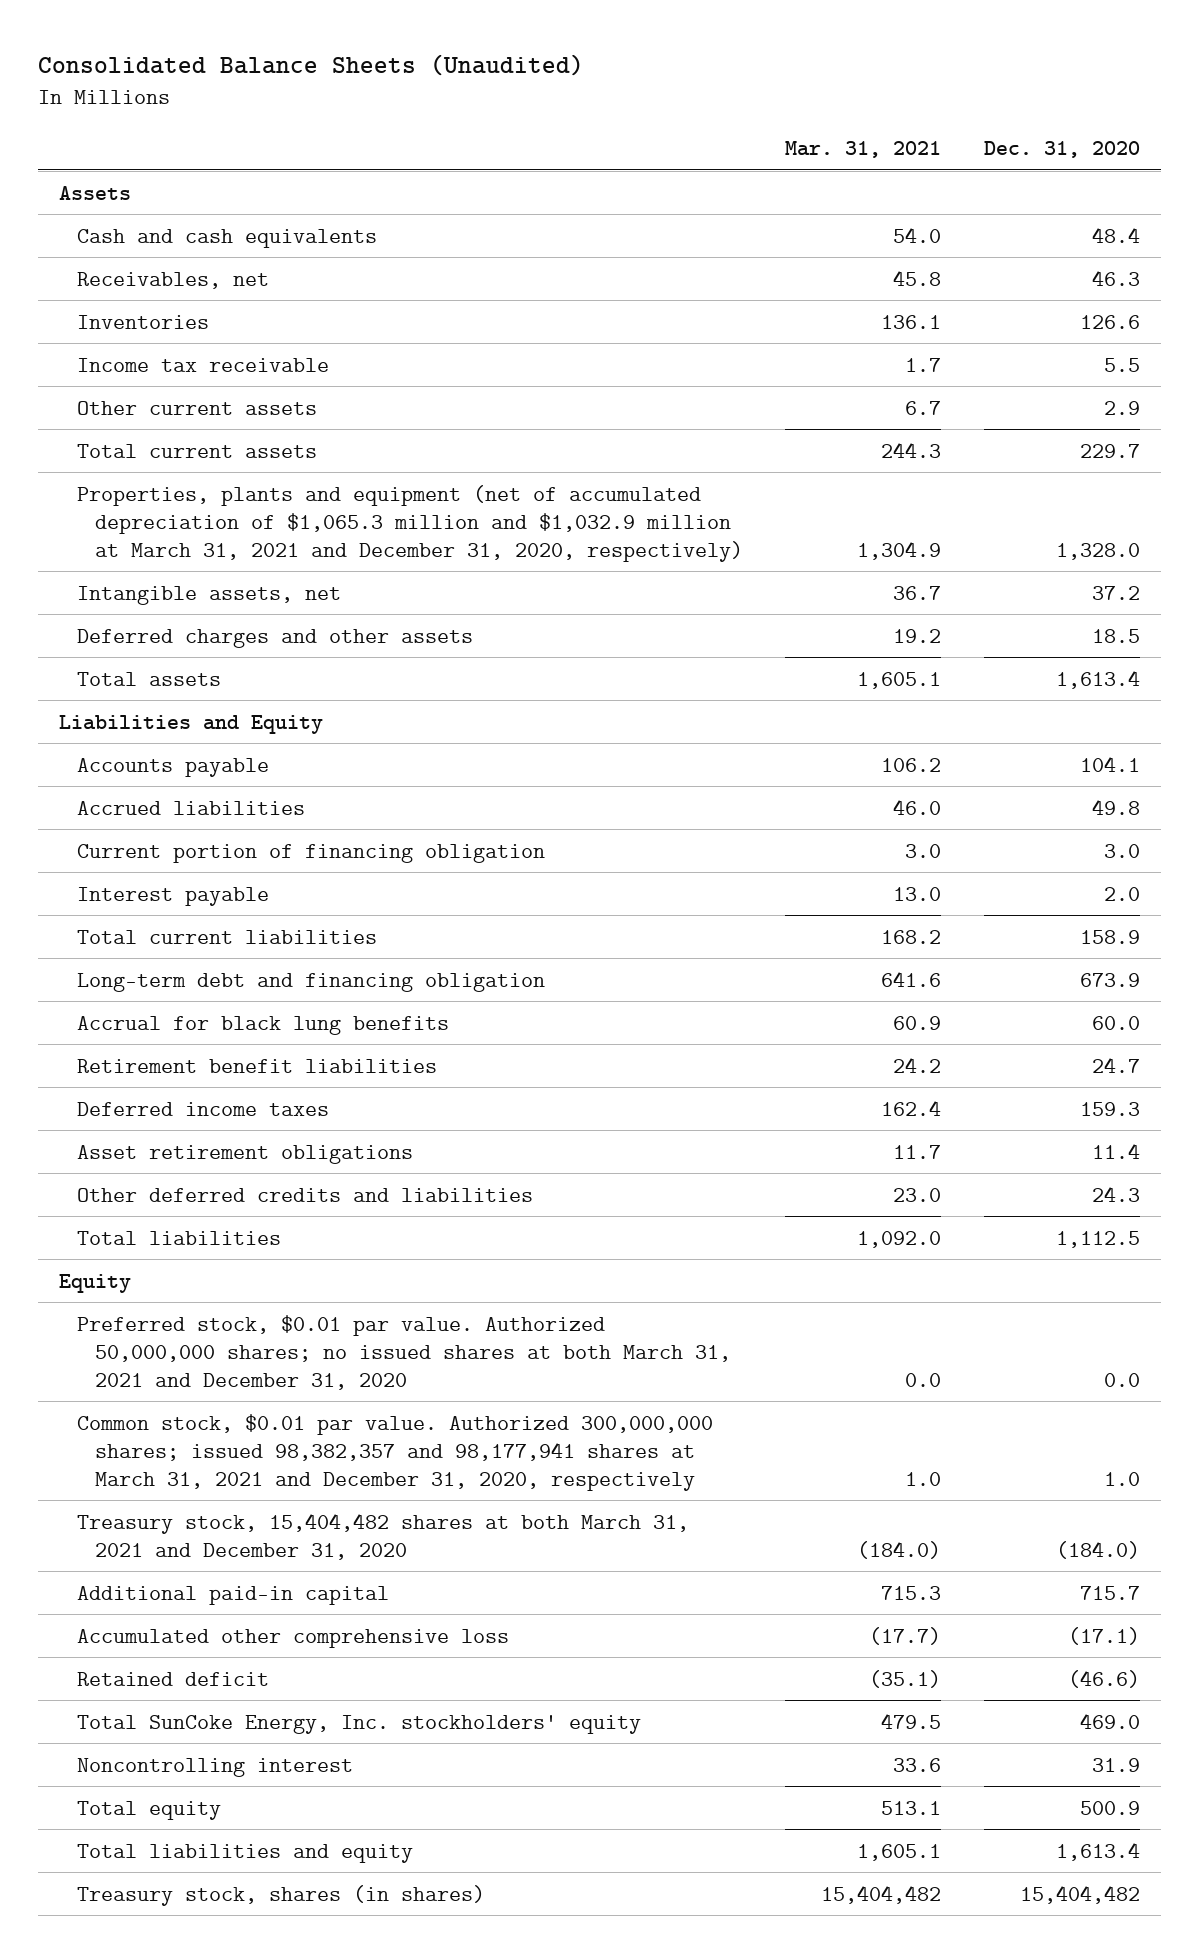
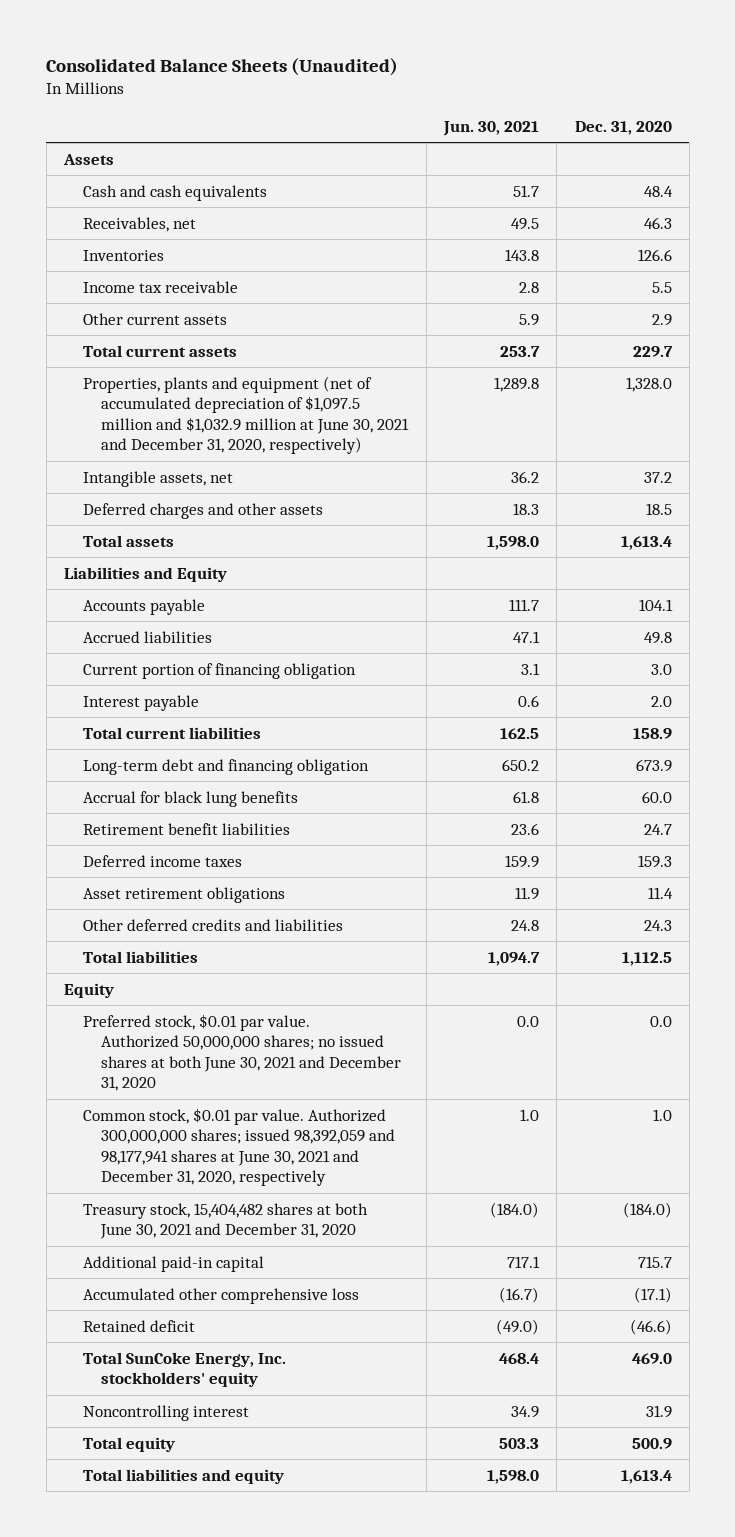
[785,140,942,158] Mar. 31, 2021 -> none
none -> [442,120,539,136] Jun. 30, 2021
[76,484,743,562] Properties, plants and equipment (net of accumulated depreciation of $1,065.3 million and $1,032.9 million at March 31, 2021 and December 31, 2020, respectively) -> [82,375,410,455] Properties, plants and equipment (net of accumulated depreciation of $1,097.5 million and $1,032.9 million at June 30, 2021 and December 31, 2020, respectively)
[76,1314,731,1390] Preferred stock, $0.01 par value. Authorized 50,000,000 shares; no issued shares at both March 31, 2021 and December 31, 2020 -> [82,1013,402,1092] Preferred stock, $0.01 par value. Authorized 50,000,000 shares; no issued shares at both June 30, 2021 and December 31, 2020
[76,1413,713,1491] Common stock, $0.01 par value. Authorized 300,000,000 shares; issued 98,382,357 and 98,177,941 shares at March 31, 2021 and December 31, 2020, respectively -> [82,1107,396,1187] Common stock, $0.01 par value. Authorized 300,000,000 shares; issued 98,392,059 and 98,177,941 shares at June 30, 2021 and December 31, 2020, respectively
[76,1512,689,1560] Treasury stock, 15,404,482 shares at both March 31, 2021 and December 31, 2020 -> [82,1202,368,1240] Treasury stock, 15,404,482 shares at both June 30, 2021 and December 31, 2020
[76,1884,485,1906] Treasury stock, shares (in shares) -> none

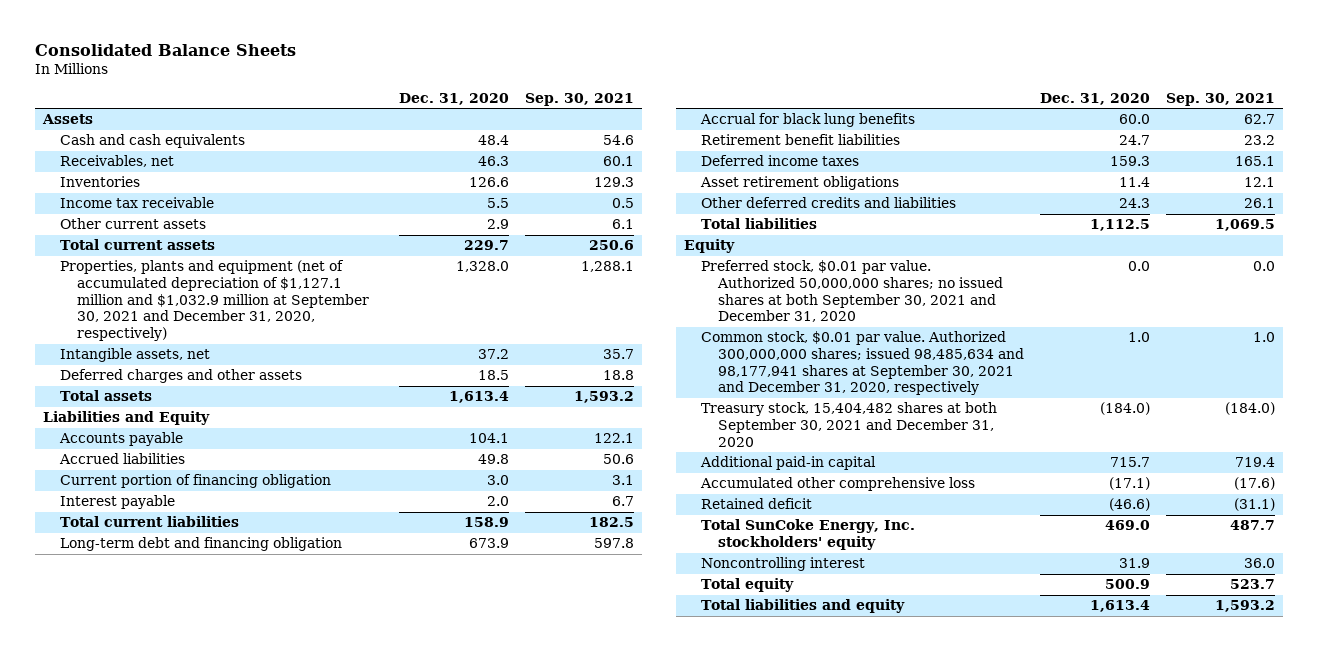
[46,57,399,76] Consolidated Balance Sheets (Unaudited) -> [34,43,296,56] Consolidated Balance Sheets
[442,120,539,136] Jun. 30, 2021 -> none
none -> [525,92,635,106] Sep. 30, 2021
[82,375,410,455] Properties, plants and equipment (net of accumulated depreciation of $1,097.5 million and $1,032.9 million at June 30, 2021 and December 31, 2020, respectively) -> [59,260,369,341] Properties, plants and equipment (net of accumulated depreciation of $1,127.1 million and $1,032.9 million at September 30, 2021 and December 31, 2020, respectively)
[82,1013,402,1092] Preferred stock, $0.01 par value. Authorized 50,000,000 shares; no issued shares at both June 30, 2021 and December 31, 2020 -> [700,260,1003,323] Preferred stock, $0.01 par value. Authorized 50,000,000 shares; no issued shares at both September 30, 2021 and December 31, 2020
[82,1107,396,1187] Common stock, $0.01 par value. Authorized 300,000,000 shares; issued 98,392,059 and 98,177,941 shares at June 30, 2021 and December 31, 2020, respectively -> [700,331,1024,396] Common stock, $0.01 par value. Authorized 300,000,000 shares; issued 98,485,634 and 98,177,941 shares at September 30, 2021 and December 31, 2020, respectively
[82,1202,368,1240] Treasury stock, 15,404,482 shares at both June 30, 2021 and December 31, 2020 -> [700,402,997,447] Treasury stock, 15,404,482 shares at both September 30, 2021 and December 31, 2020

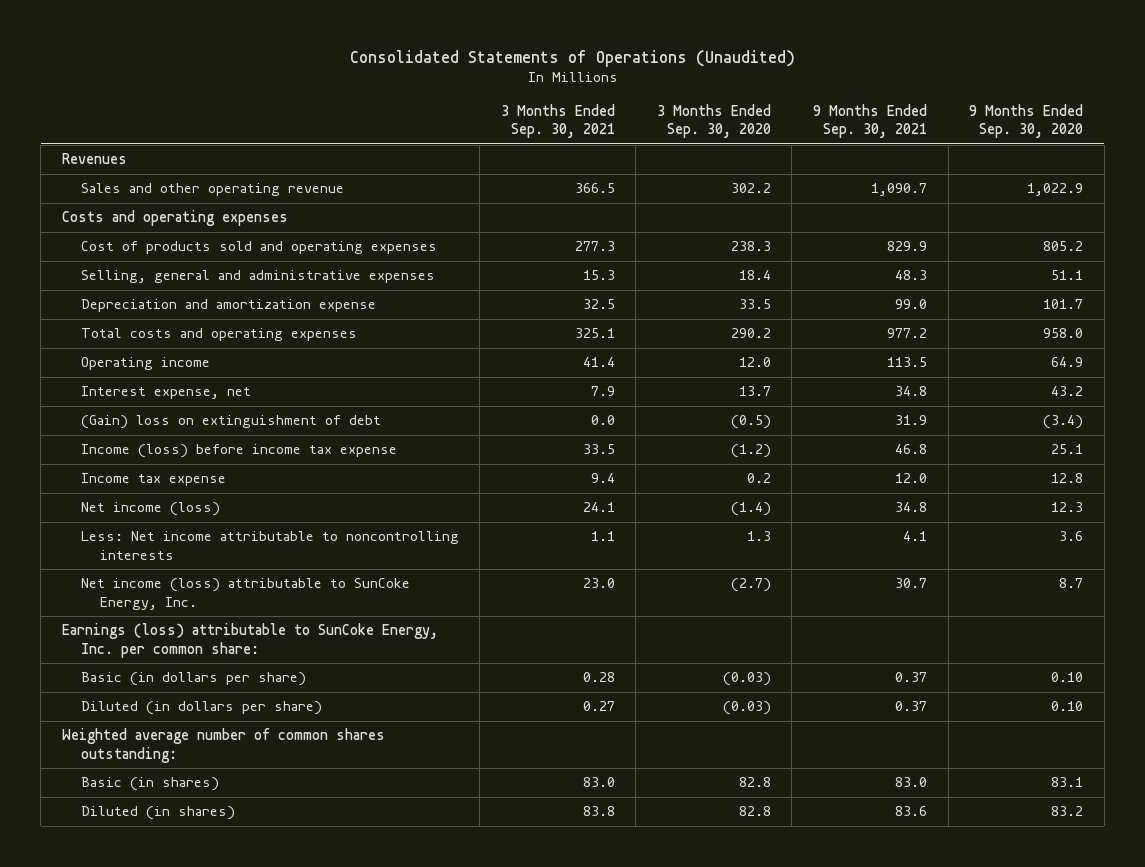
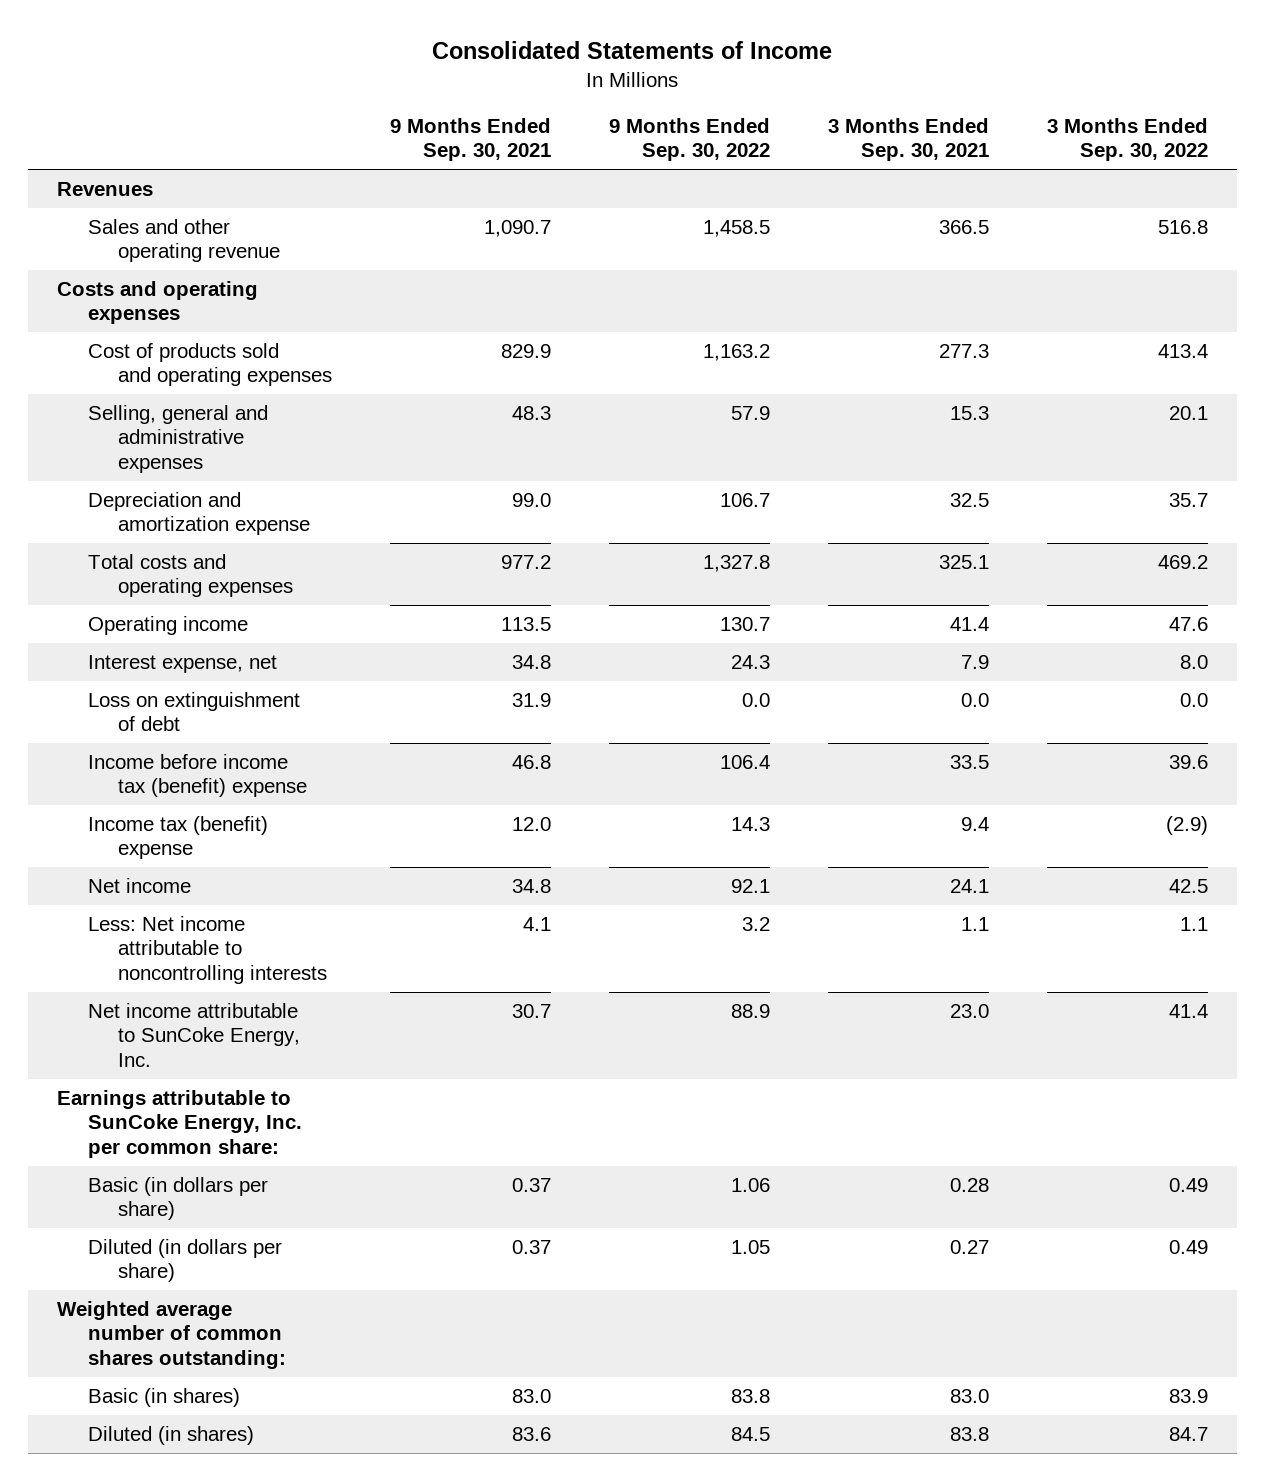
[349,50,795,68] Consolidated Statements of Operations (Unaudited) -> [432,41,833,60] Consolidated Statements of Income
[656,104,771,139] 3 Months Ended Sep. 30, 2020 -> none
[969,104,1084,139] 9 Months Ended Sep. 30, 2020 -> none
none -> [608,117,770,162] 9 Months Ended Sep. 30, 2022
none -> [1046,117,1208,162] 3 Months Ended Sep. 30, 2022
[80,415,381,430] (Gain) loss on extinguishment of debt -> [87,691,300,732] Loss on extinguishment of debt
[80,444,397,459] Income (loss) before income tax expense -> [87,753,308,798] Income before income tax (benefit) expense
[80,473,226,487] Income tax expense -> [87,815,268,860] Income tax (benefit) expense
[80,502,220,517] Net income (loss) -> [87,877,191,893] Net income
[80,578,410,610] Net income (loss) attributable to SunCoke Energy, Inc. -> [87,1002,301,1068] Net income attributable to SunCoke Energy, Inc.
[62,623,439,658] Earnings (loss) attributable to SunCoke Energy, Inc. per common share: -> [56,1089,302,1159] Earnings attributable to SunCoke Energy, Inc. per common share:

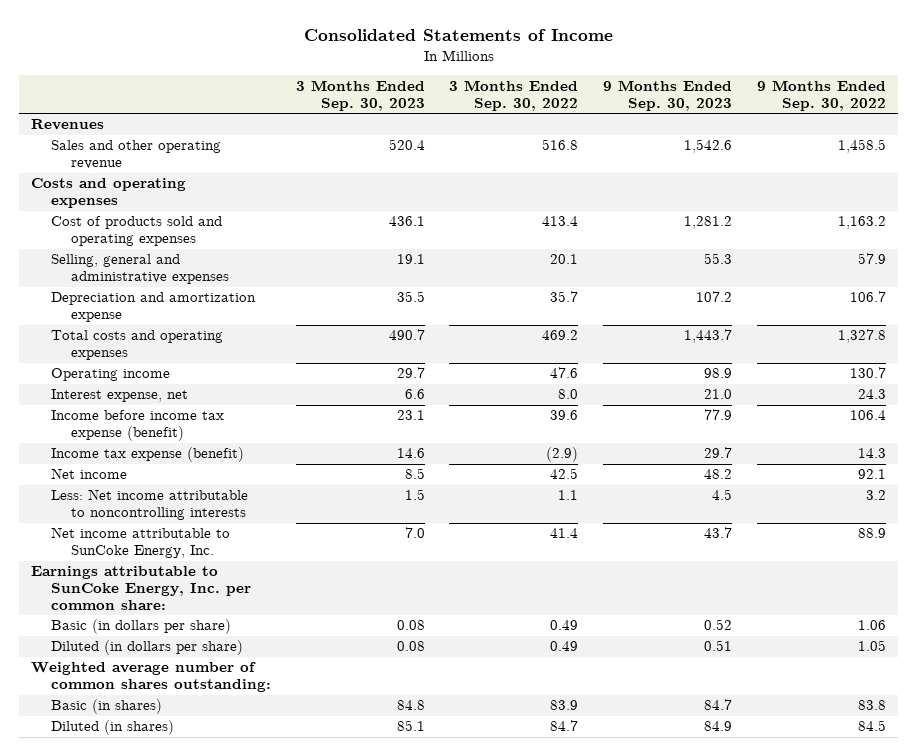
[390,117,552,162] 9 Months Ended Sep. 30, 2021 -> none
[827,117,989,162] 3 Months Ended Sep. 30, 2021 -> none
none -> [295,79,425,111] 3 Months Ended Sep. 30, 2023
none -> [602,79,732,111] 9 Months Ended Sep. 30, 2023
[87,691,300,732] Loss on extinguishment of debt -> none
[87,753,308,798] Income before income tax (benefit) expense -> [50,410,224,442] Income before income tax expense (benefit)
[87,815,268,860] Income tax (benefit) expense -> [50,447,244,463] Income tax expense (benefit)

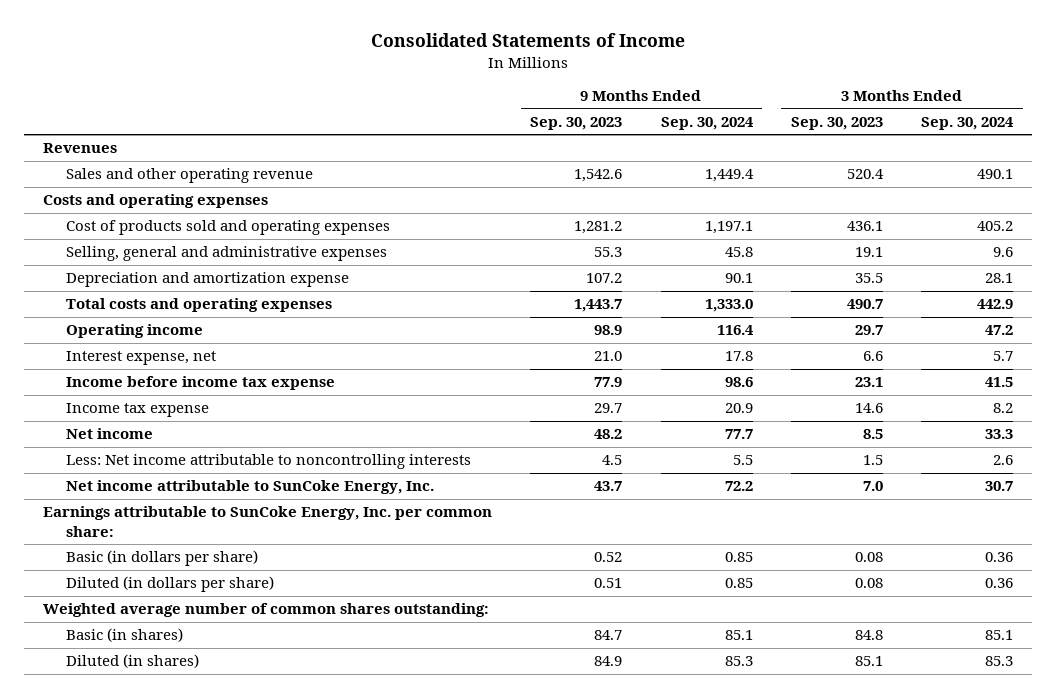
[449,79,579,111] 3 Months Ended Sep. 30, 2022 -> none
[756,79,886,111] 9 Months Ended Sep. 30, 2022 -> none
none -> [660,116,754,130] Sep. 30, 2024
none -> [921,116,1015,130] Sep. 30, 2024
[50,410,224,442] Income before income tax expense (benefit) -> [65,376,335,391] Income before income tax expense
[50,447,244,463] Income tax expense (benefit) -> [65,403,209,418] Income tax expense

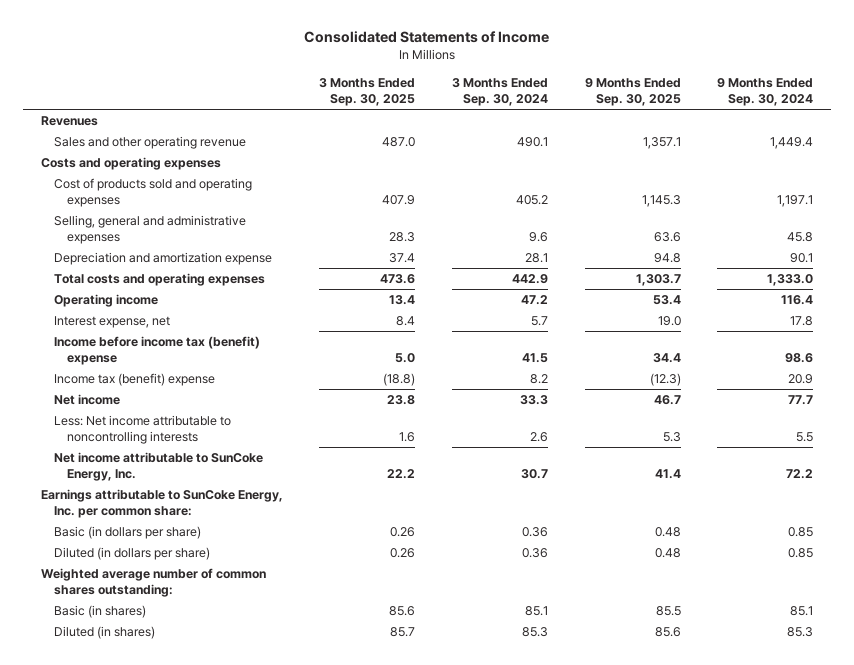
[530,116,623,130] Sep. 30, 2023 -> none
[790,116,883,130] Sep. 30, 2023 -> none
none -> [319,78,416,107] 3 Months Ended Sep. 30, 2025
none -> [584,78,681,107] 9 Months Ended Sep. 30, 2025
[65,376,335,391] Income before income tax expense -> [53,335,260,366] Income before income tax (benefit) expense
[65,403,209,418] Income tax expense -> [53,372,215,386] Income tax (benefit) expense

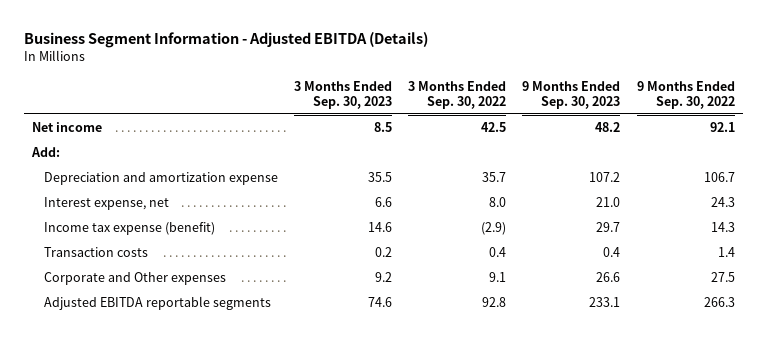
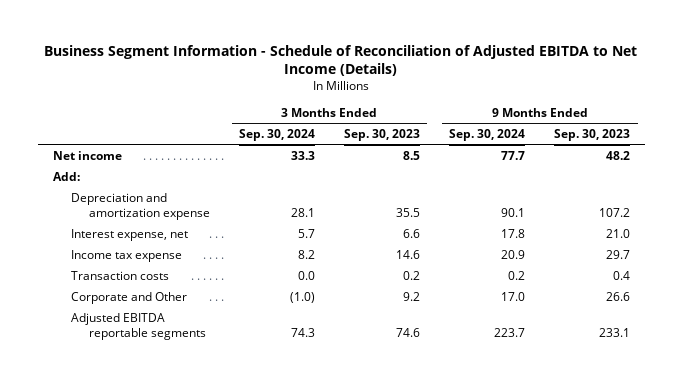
[24,31,429,48] Business Segment Information - Adjusted EBITDA (Details) -> [44,45,638,77] Business Segment Information - Schedule of Reconciliation of Adjusted EBITDA to Net Income (Details)
[408,80,507,109] 3 Months Ended Sep. 30, 2022 -> none
[636,80,735,109] 9 Months Ended Sep. 30, 2022 -> none
none -> [238,128,315,141] Sep. 30, 2024
none -> [449,128,526,141] Sep. 30, 2024
[43,221,215,235] Income tax expense (benefit) -> [70,249,182,262] Income tax expense
[43,271,226,285] Corporate and Other expenses -> [70,291,187,304] Corporate and Other

